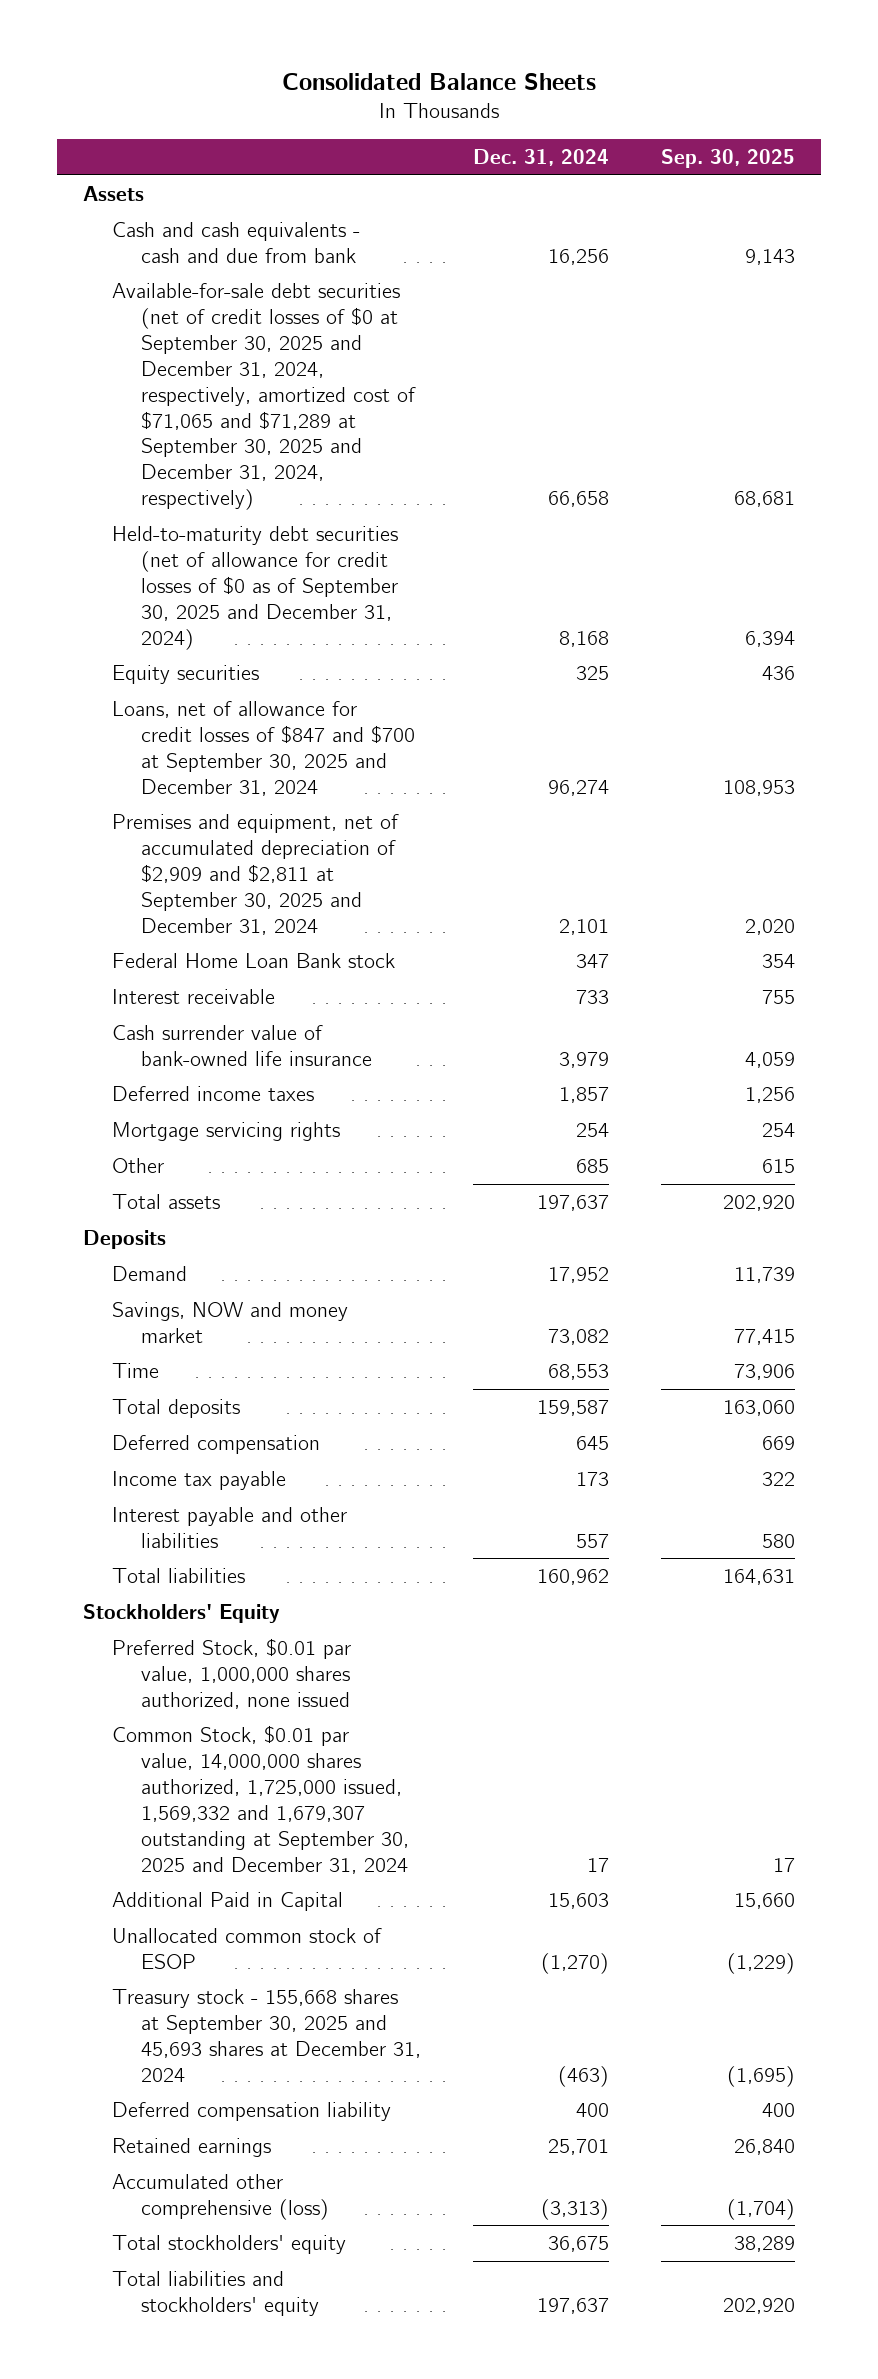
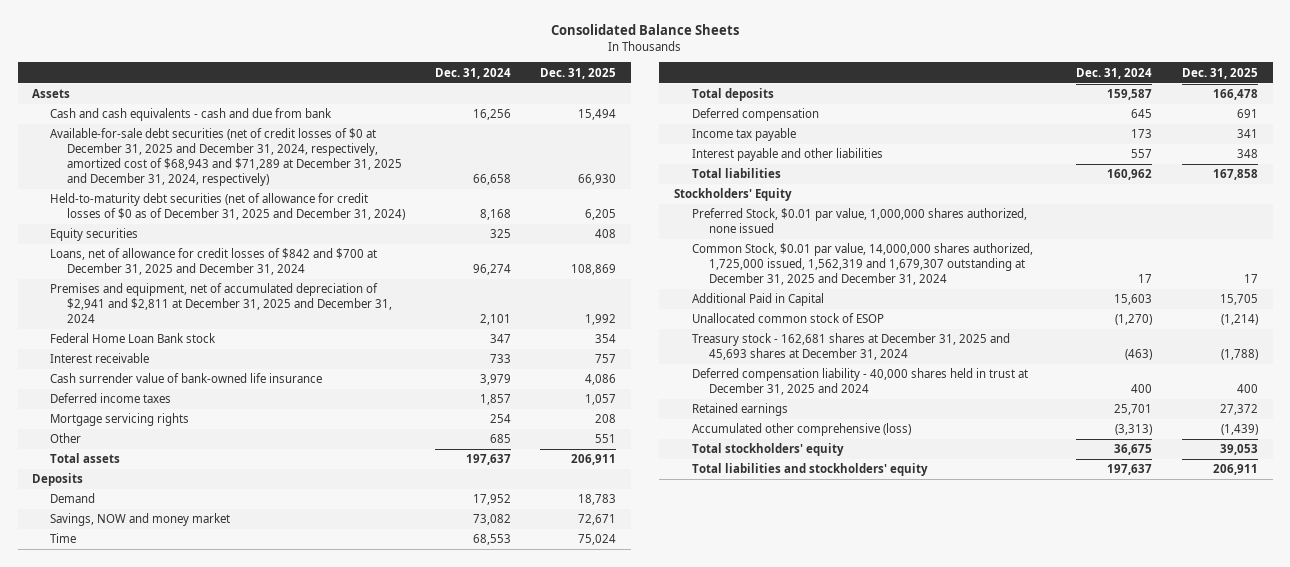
[661,149,796,169] Sep. 30, 2025 -> none
none -> [539,67,616,79] Dec. 31, 2025
[112,283,417,511] Available-for-sale debt securities (net of credit losses of $0 at September 30, 2025 and December 31, 2024, respectively, amortized cost of $71,065 and $71,289 at September 30, 2025 and December 31, 2024, respectively) -> [49,128,403,186] Available-for-sale debt securities (net of credit losses of $0 at December 31, 2025 and December 31, 2024, respectively, amortized cost of $68,943 and $71,289 at December 31, 2025 and December 31, 2024, respectively)
[112,526,399,650] Held-to-maturity debt securities (net of allowance for credit losses of $0 as of September 30, 2025 and December 31, 2024) -> [49,193,406,221] Held-to-maturity debt securities (net of allowance for credit losses of $0 as of December 31, 2025 and December 31, 2024)
[112,701,416,796] Loans, net of allowance for credit losses of $847 and $700 at September 30, 2025 and December 31, 2024 -> [49,248,377,276] Loans, net of allowance for credit losses of $842 and $700 at December 31, 2025 and December 31, 2024
[112,814,400,935] Premises and equipment, net of accumulated depreciation of $2,909 and $2,811 at September 30, 2025 and December 31, 2024 -> [49,283,393,323] Premises and equipment, net of accumulated depreciation of $2,941 and $2,811 at December 31, 2025 and December 31, 2024
[112,1725,410,1874] Common Stock, $0.01 par value, 14,000,000 shares authorized, 1,725,000 issued, 1,569,332 and 1,679,307 outstanding at September 30, 2025 and December 31, 2024 -> [691,243,1033,285] Common Stock, $0.01 par value, 14,000,000 shares authorized, 1,725,000 issued, 1,562,319 and 1,679,307 outstanding at December 31, 2025 and December 31, 2024
[112,1989,422,2082] Treasury stock - 155,668 shares at September 30, 2025 and 45,693 shares at December 31, 2024 -> [691,333,1010,361] Treasury stock - 162,681 shares at December 31, 2025 and 45,693 shares at December 31, 2024
[112,2102,392,2122] Deferred compensation liability -> [691,368,1028,396] Deferred compensation liability - 40,000 shares held in trust at December 31, 2025 and 2024

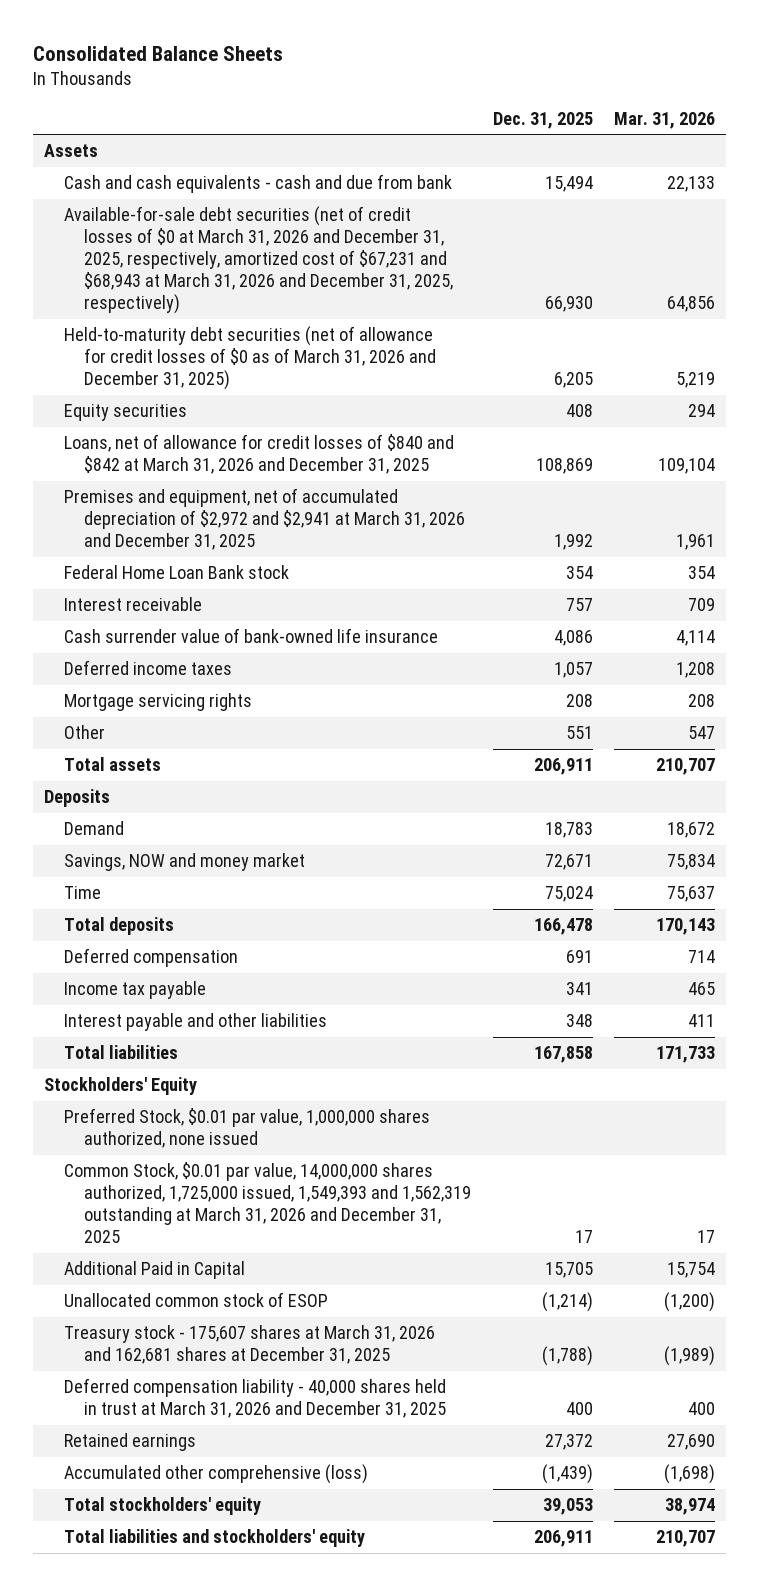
[434,67,511,79] Dec. 31, 2024 -> none
none -> [614,111,716,129] Mar. 31, 2026
[49,128,403,186] Available-for-sale debt securities (net of credit losses of $0 at December 31, 2025 and December 31, 2024, respectively, amortized cost of $68,943 and $71,289 at December 31, 2025 and December 31, 2024, respectively) -> [63,206,453,315] Available-for-sale debt securities (net of credit losses of $0 at March 31, 2026 and December 31, 2025, respectively, amortized cost of $67,231 and $68,943 at March 31, 2026 and December 31, 2025, respectively)
[49,193,406,221] Held-to-maturity debt securities (net of allowance for credit losses of $0 as of December 31, 2025 and December 31, 2024) -> [63,326,436,391] Held-to-maturity debt securities (net of allowance for credit losses of $0 as of March 31, 2026 and December 31, 2025)
[49,248,377,276] Loans, net of allowance for credit losses of $842 and $700 at December 31, 2025 and December 31, 2024 -> [63,434,454,475] Loans, net of allowance for credit losses of $840 and $842 at March 31, 2026 and December 31, 2025
[49,283,393,323] Premises and equipment, net of accumulated depreciation of $2,941 and $2,811 at December 31, 2025 and December 31, 2024 -> [63,488,465,551] Premises and equipment, net of accumulated depreciation of $2,972 and $2,941 at March 31, 2026 and December 31, 2025
[691,243,1033,285] Common Stock, $0.01 par value, 14,000,000 shares authorized, 1,725,000 issued, 1,562,319 and 1,679,307 outstanding at December 31, 2025 and December 31, 2024 -> [63,1162,471,1244] Common Stock, $0.01 par value, 14,000,000 shares authorized, 1,725,000 issued, 1,549,393 and 1,562,319 outstanding at March 31, 2026 and December 31, 2025
[691,333,1010,361] Treasury stock - 162,681 shares at December 31, 2025 and 45,693 shares at December 31, 2024 -> [63,1325,435,1365] Treasury stock - 175,607 shares at March 31, 2026 and 162,681 shares at December 31, 2025
[691,368,1028,396] Deferred compensation liability - 40,000 shares held in trust at December 31, 2025 and 2024 -> [63,1378,446,1419] Deferred compensation liability - 40,000 shares held in trust at March 31, 2026 and December 31, 2025

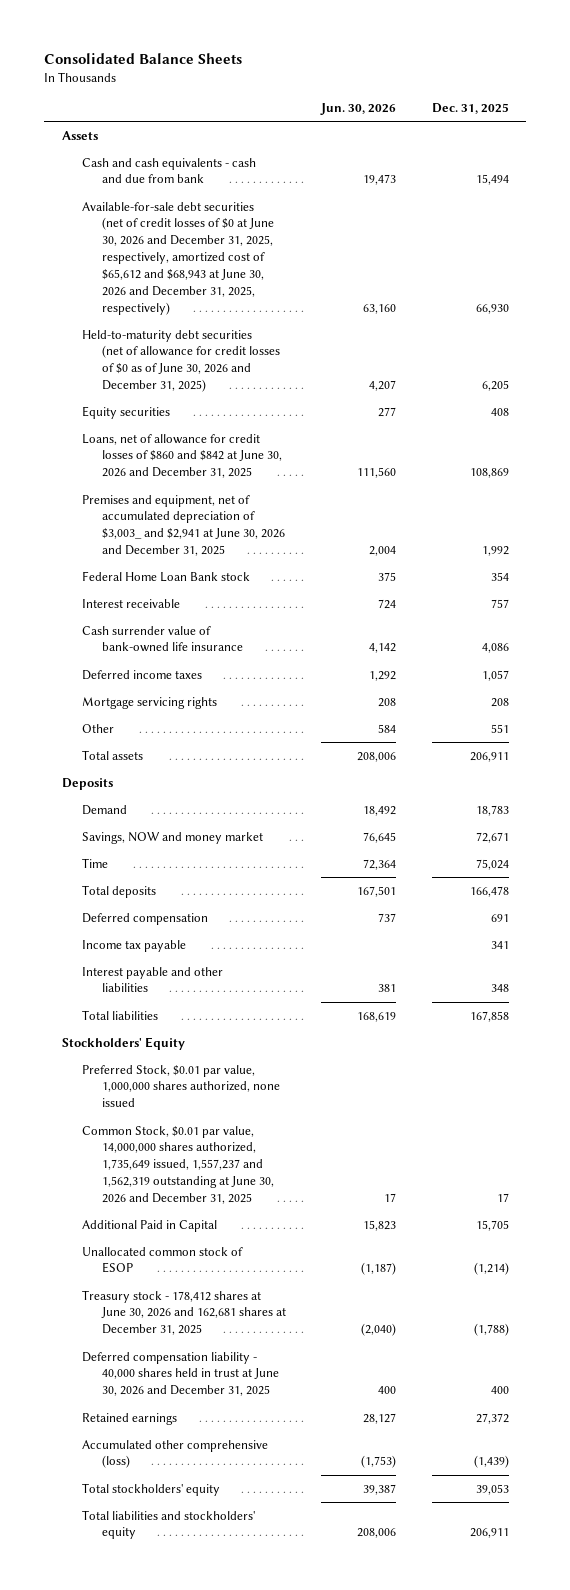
[614,111,716,129] Mar. 31, 2026 -> none
none -> [320,103,397,116] Jun. 30, 2026
[63,206,453,315] Available-for-sale debt securities (net of credit losses of $0 at March 31, 2026 and December 31, 2025, respectively, amortized cost of $67,231 and $68,943 at March 31, 2026 and December 31, 2025, respectively) -> [81,201,274,316] Available-for-sale debt securities (net of credit losses of $0 at June 30, 2026 and December 31, 2025, respectively, amortized cost of $65,612 and $68,943 at June 30, 2026 and December 31, 2025, respectively)
[63,326,436,391] Held-to-maturity debt securities (net of allowance for credit losses of $0 as of March 31, 2026 and December 31, 2025) -> [81,329,280,393] Held-to-maturity debt securities (net of allowance for credit losses of $0 as of June 30, 2026 and December 31, 2025)
[63,434,454,475] Loans, net of allowance for credit losses of $840 and $842 at March 31, 2026 and December 31, 2025 -> [81,433,282,479] Loans, net of allowance for credit losses of $860 and $842 at June 30, 2026 and December 31, 2025
[63,488,465,551] Premises and equipment, net of accumulated depreciation of $2,972 and $2,941 at March 31, 2026 and December 31, 2025 -> [81,494,285,557] Premises and equipment, net of accumulated depreciation of $3,003_ and $2,941 at June 30, 2026 and December 31, 2025
[63,1162,471,1244] Common Stock, $0.01 par value, 14,000,000 shares authorized, 1,725,000 issued, 1,549,393 and 1,562,319 outstanding at March 31, 2026 and December 31, 2025 -> [81,1125,274,1205] Common Stock, $0.01 par value, 14,000,000 shares authorized, 1,735,649 issued, 1,557,237 and 1,562,319 outstanding at June 30, 2026 and December 31, 2025
[63,1325,435,1365] Treasury stock - 175,607 shares at March 31, 2026 and 162,681 shares at December 31, 2025 -> [81,1289,286,1336] Treasury stock - 178,412 shares at June 30, 2026 and 162,681 shares at December 31, 2025
[63,1378,446,1419] Deferred compensation liability - 40,000 shares held in trust at March 31, 2026 and December 31, 2025 -> [81,1351,279,1397] Deferred compensation liability - 40,000 shares held in trust at June 30, 2026 and December 31, 2025

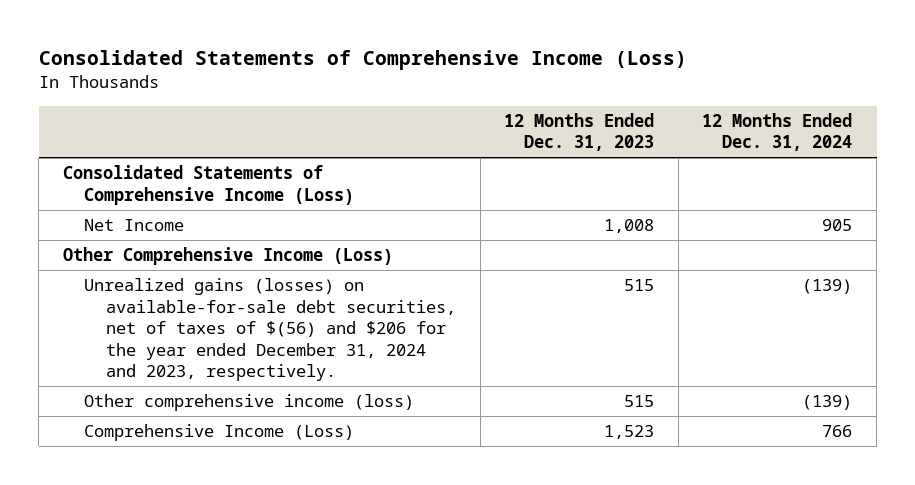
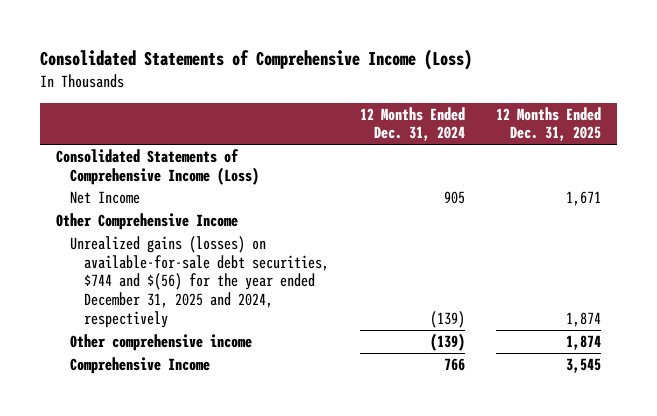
[504,112,655,152] 12 Months Ended Dec. 31, 2023 -> none
none -> [496,106,602,142] 12 Months Ended Dec. 31, 2025
[62,247,393,266] Other Comprehensive Income (Loss) -> [55,212,238,230] Other Comprehensive Income
[84,278,457,382] Unrealized gains (losses) on available-for-sale debt securities, net of taxes of $(56) and $206 for the year ended December 31, 2024 and 2023, respectively. -> [69,235,329,328] Unrealized gains (losses) on available-for-sale debt securities, $744 and $(56) for the year ended December 31, 2025 and 2024, respectively
[84,394,415,412] Other comprehensive income (loss) -> [69,333,252,351] Other comprehensive income
[84,424,355,442] Comprehensive Income (Loss) -> [69,356,210,374] Comprehensive Income

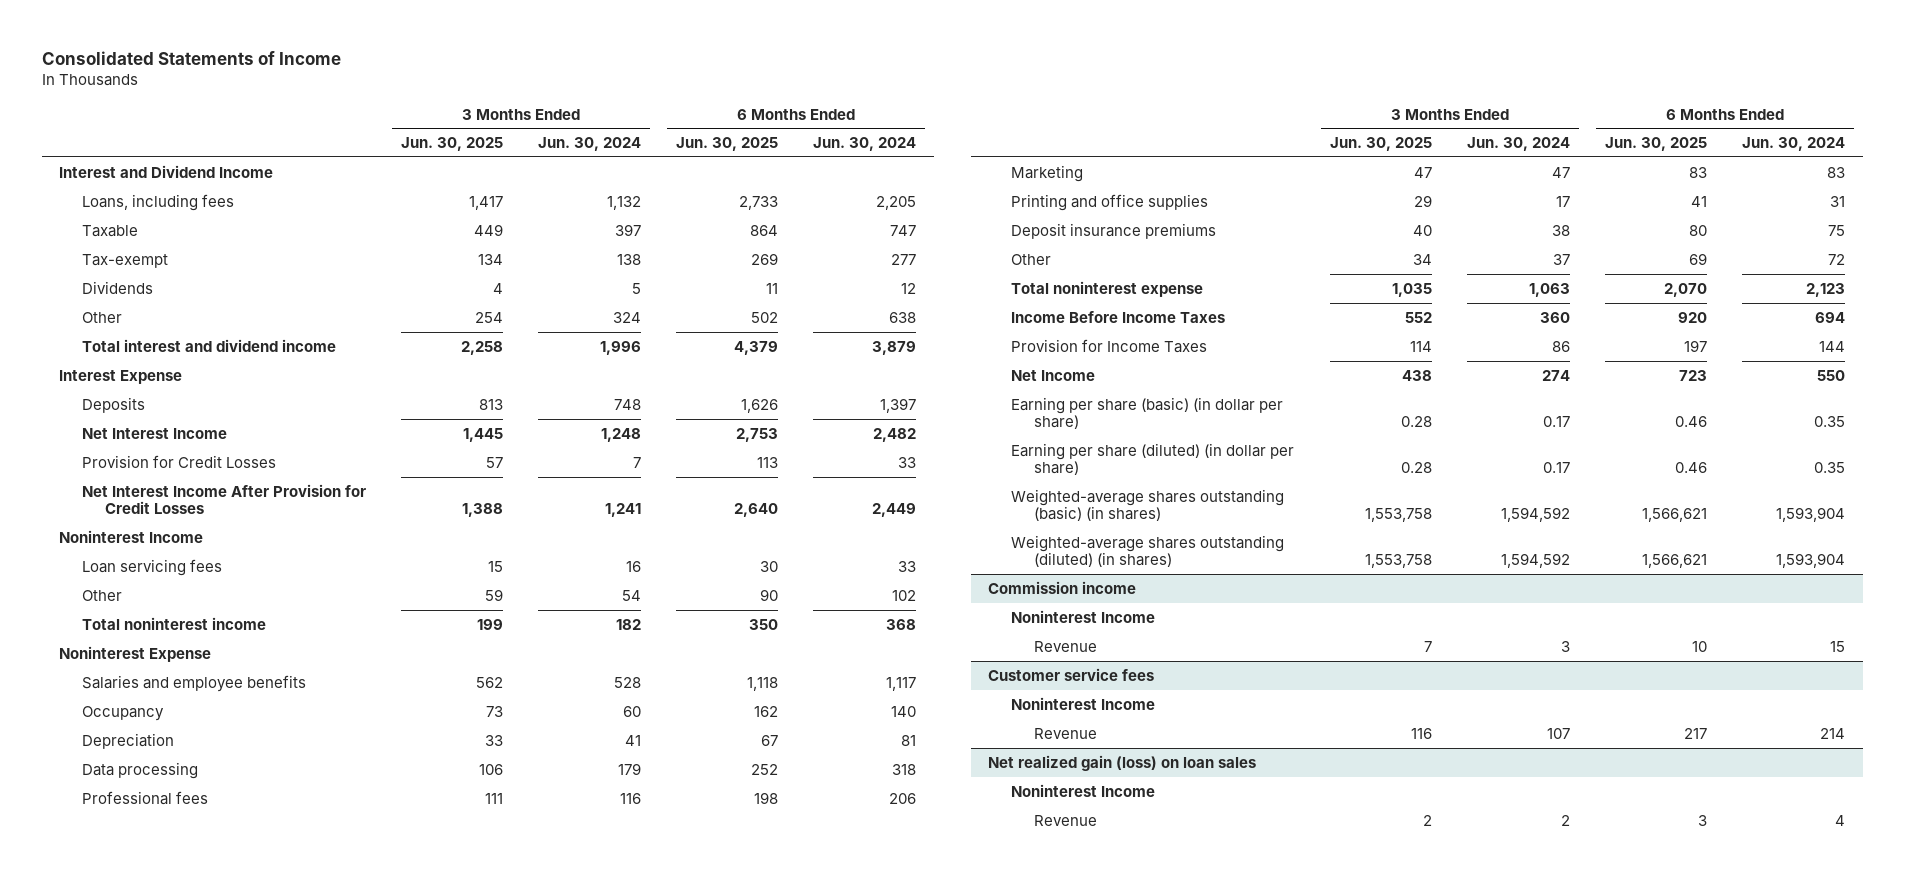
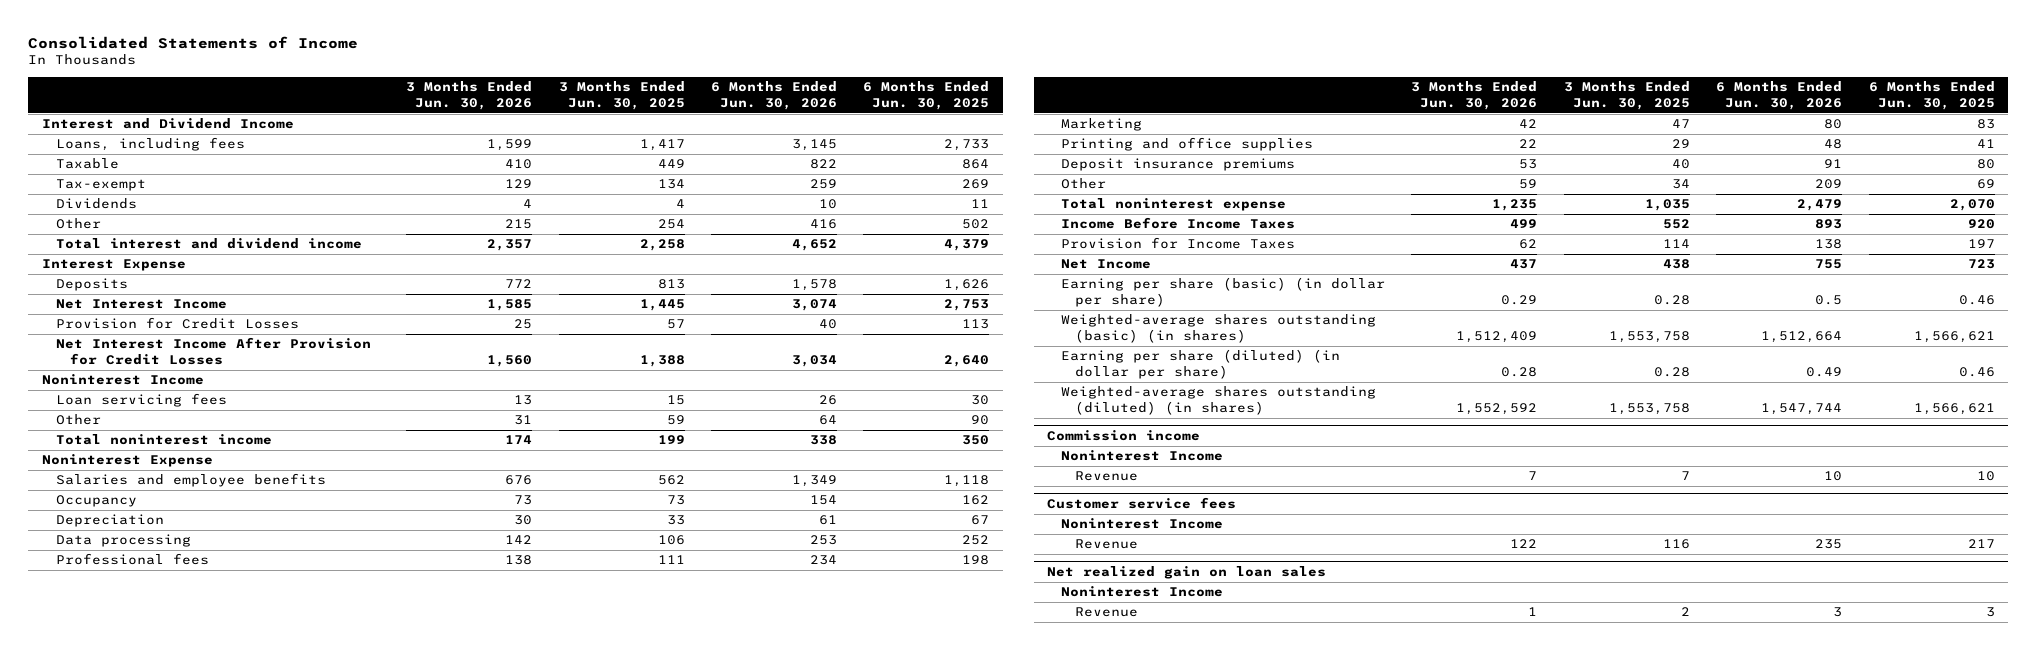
[538,137,642,152] Jun. 30, 2024 -> none
[813,137,917,152] Jun. 30, 2024 -> none
none -> [406,80,533,110] 3 Months Ended Jun. 30, 2026
none -> [711,80,838,110] 6 Months Ended Jun. 30, 2026
[1011,442,1295,476] Earning per share (diluted) (in dollar per share) -> [1060,349,1340,380] Earning per share (diluted) (in dollar per share)
[988,754,1257,771] Net realized gain (loss) on loan sales -> [1046,566,1326,580] Net realized gain on loan sales

